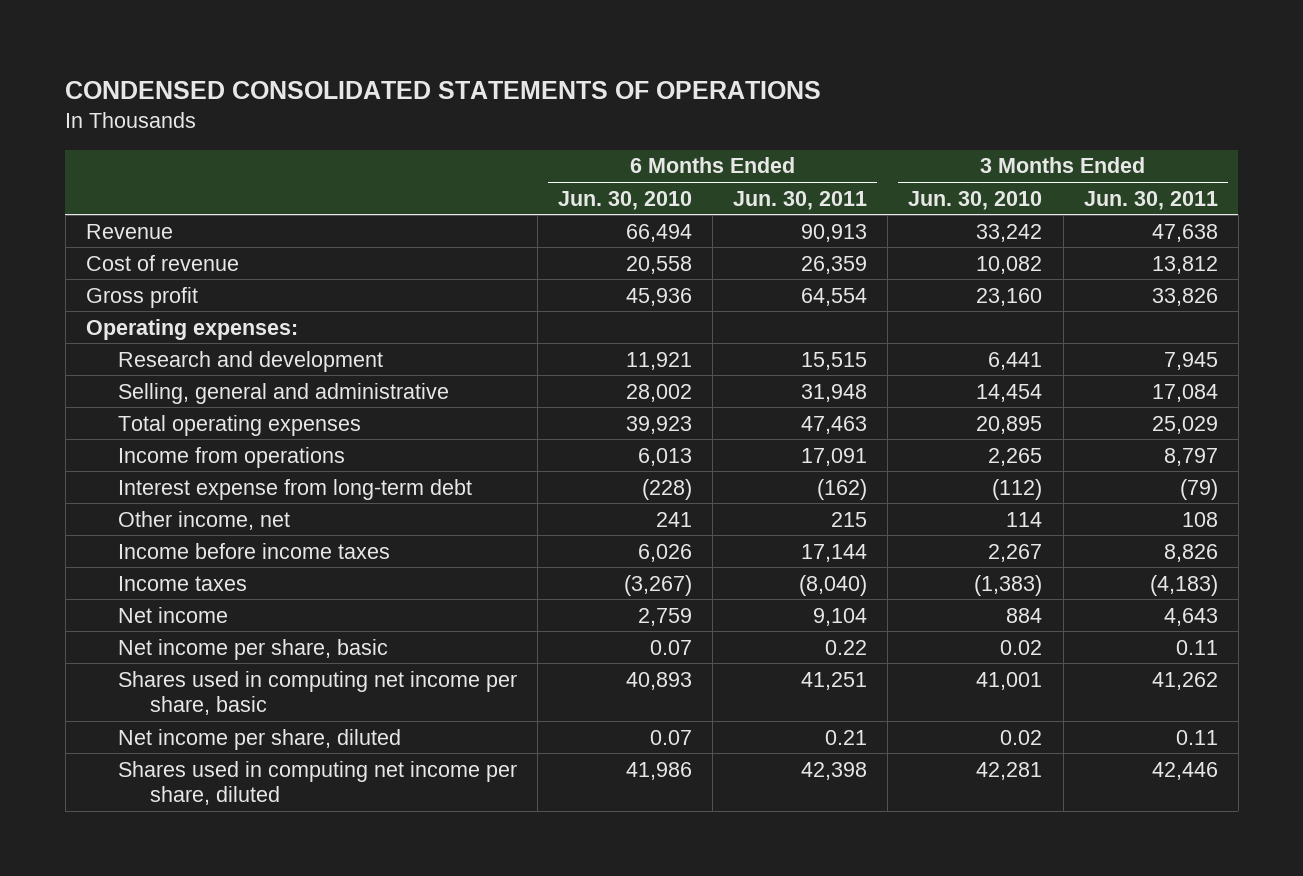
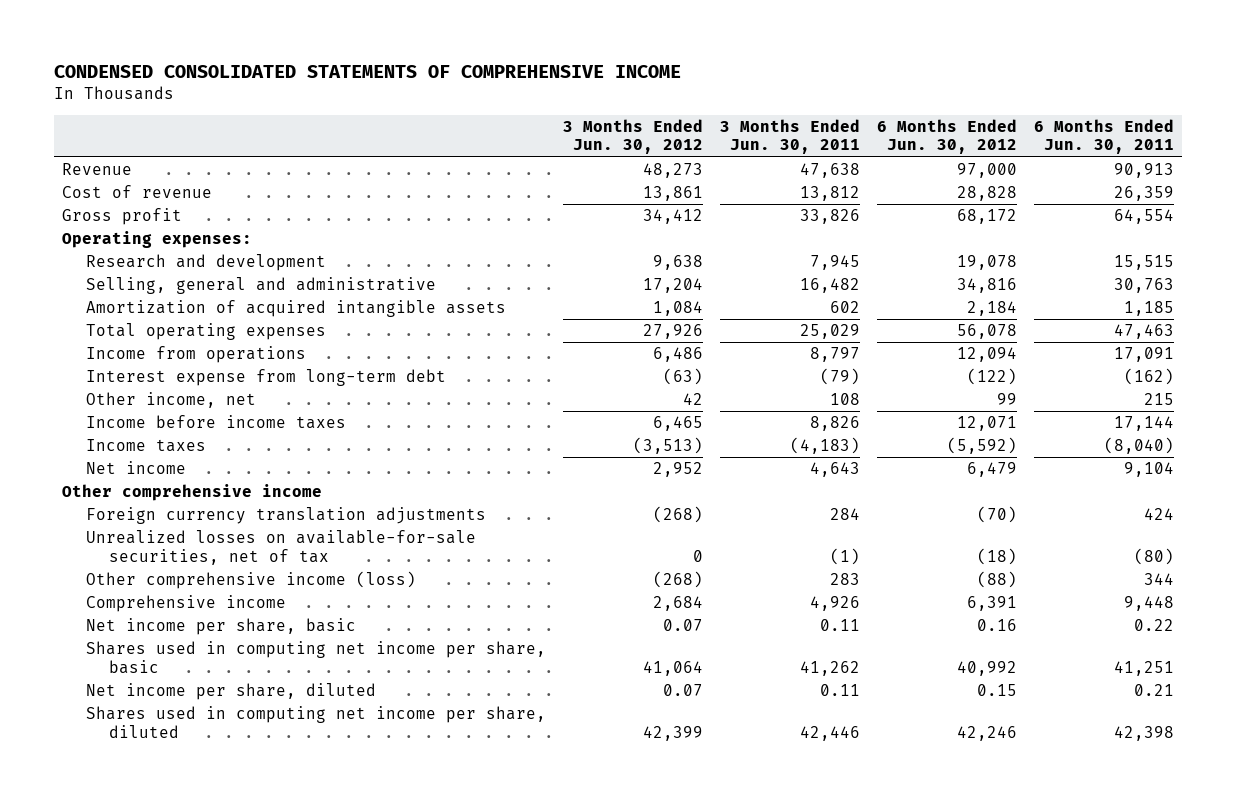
[65,80,822,99] CONDENSED CONSOLIDATED STATEMENTS OF OPERATIONS -> [53,65,681,79] CONDENSED CONSOLIDATED STATEMENTS OF COMPREHENSIVE INCOME
[557,190,692,210] Jun. 30, 2010 -> none
[908,190,1043,210] Jun. 30, 2010 -> none
none -> [562,118,703,155] 3 Months Ended Jun. 30, 2012
none -> [876,118,1017,155] 6 Months Ended Jun. 30, 2012
[801,383,868,402] 31,948 -> [1113,278,1174,294] 30,763
[1151,383,1218,402] 17,084 -> [799,278,860,294] 16,482
none -> [85,300,506,318] Amortization of acquired intangible assets
none -> [62,484,323,502] Other comprehensive income
none -> [85,507,486,525] Foreign currency translation adjustments
none -> [85,530,476,565] Unrealized losses on available-for-sale securities, net of tax
none -> [85,571,416,590] Other comprehensive income (loss)
none -> [85,595,286,613] Comprehensive income

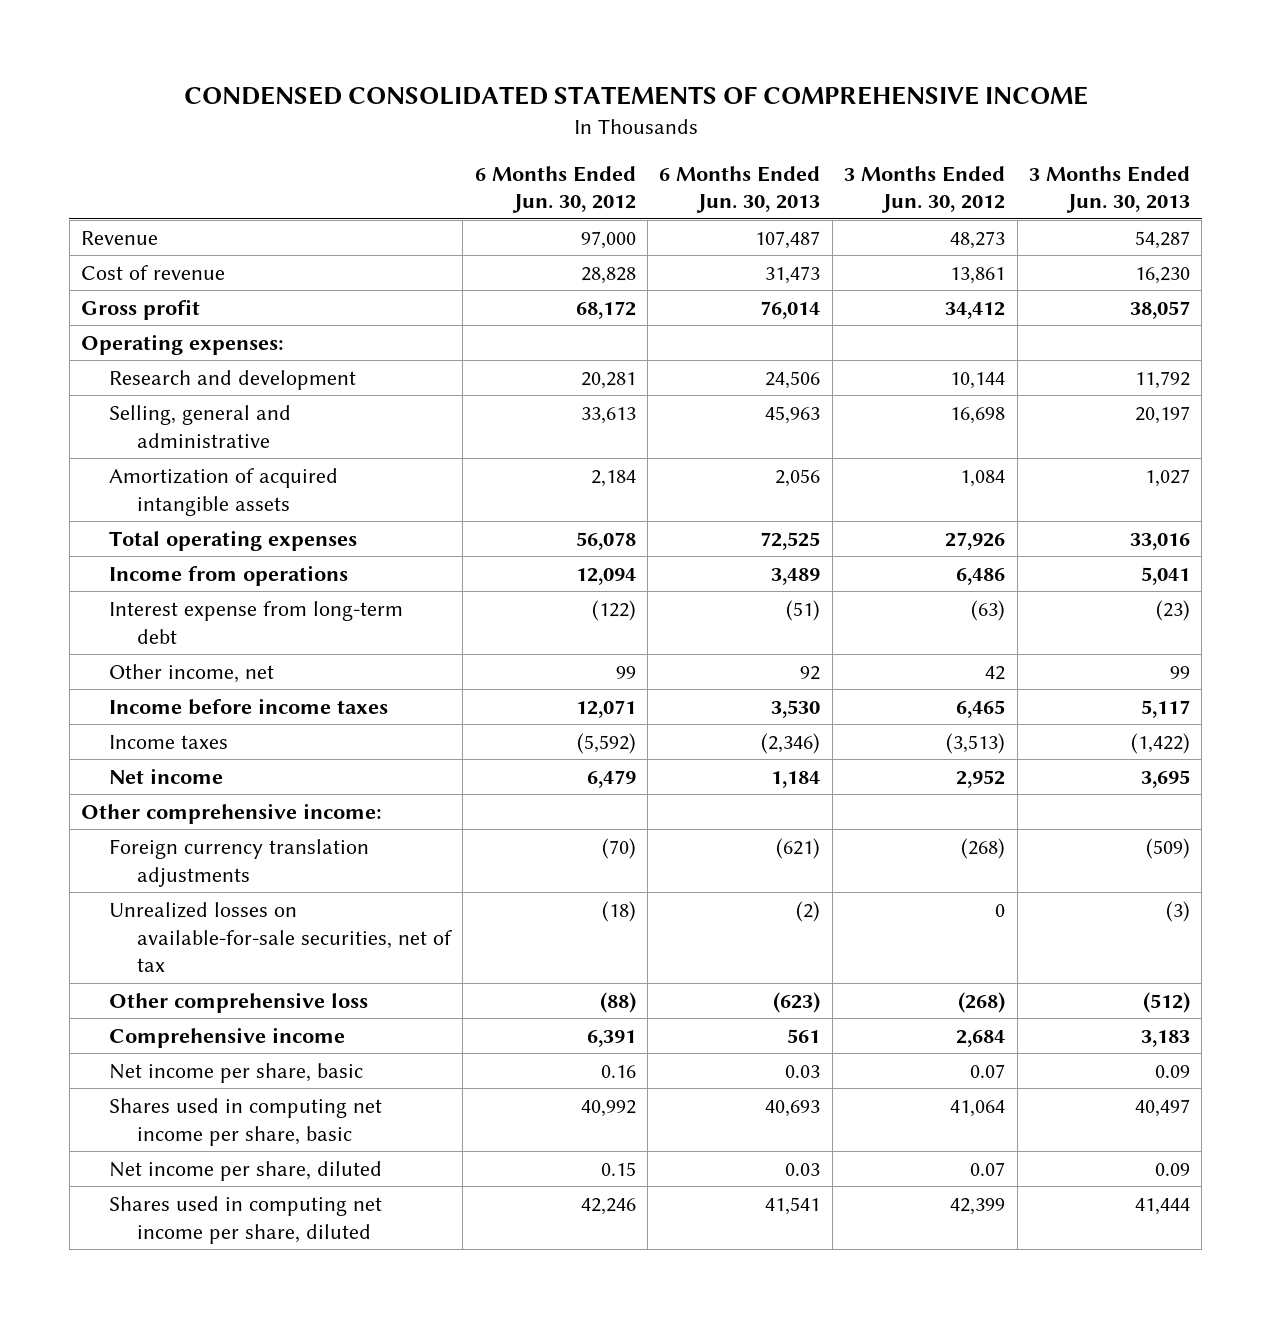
[719,118,860,155] 3 Months Ended Jun. 30, 2011 -> none
[1033,118,1174,155] 6 Months Ended Jun. 30, 2011 -> none
none -> [659,165,821,214] 6 Months Ended Jun. 30, 2013
none -> [1028,165,1190,214] 3 Months Ended Jun. 30, 2013
[652,255,703,271] 9,638 -> [950,371,1006,389] 10,144
[956,255,1017,271] 19,078 -> [580,371,636,389] 20,281
[642,278,703,294] 17,204 -> [950,406,1006,424] 16,698
[956,278,1017,294] 34,816 -> [580,406,636,424] 33,613
[62,484,323,502] Other comprehensive income -> [81,802,383,824] Other comprehensive income:
[85,571,416,590] Other comprehensive income (loss) -> [109,991,369,1013] Other comprehensive loss

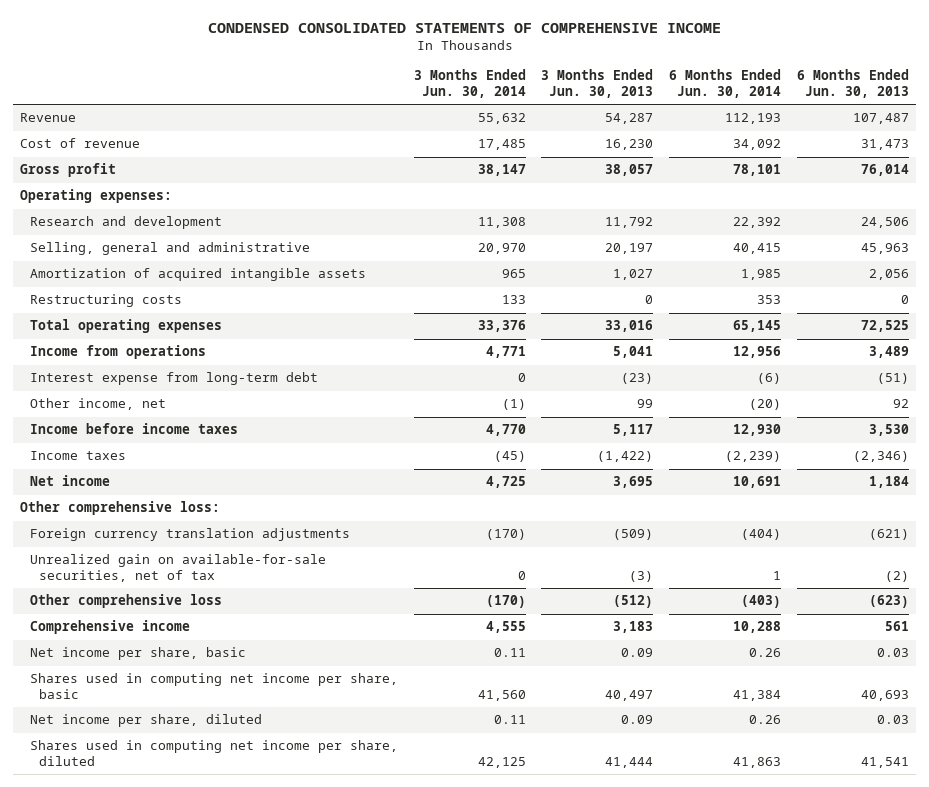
[474,165,636,214] 6 Months Ended Jun. 30, 2012 -> none
[844,165,1006,214] 3 Months Ended Jun. 30, 2012 -> none
none -> [413,69,526,98] 3 Months Ended Jun. 30, 2014
none -> [668,69,781,98] 6 Months Ended Jun. 30, 2014
none -> [29,294,182,308] Restructuring costs
[81,802,383,824] Other comprehensive income: -> [20,501,221,516] Other comprehensive loss:
[109,901,452,973] Unrealized losses on available-for-sale securities, net of tax -> [29,554,326,583] Unrealized gain on available-for-sale securities, net of tax

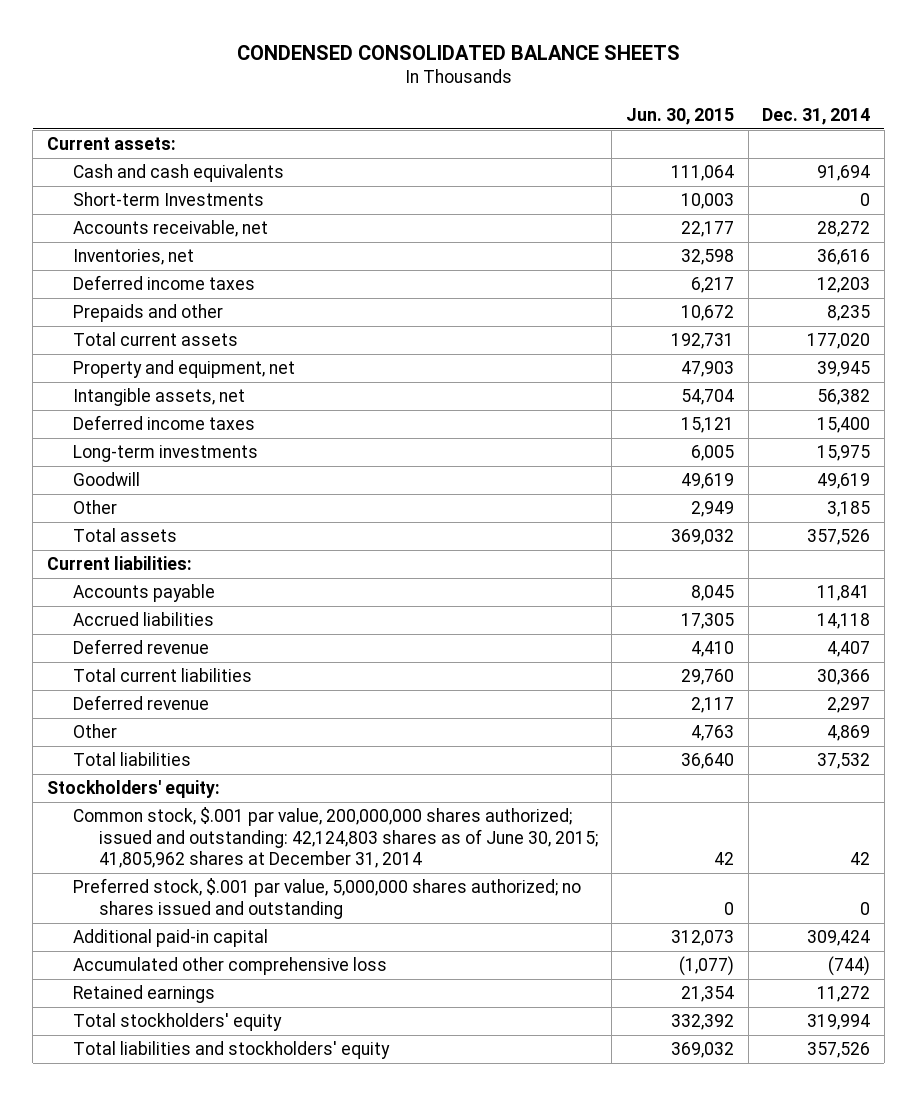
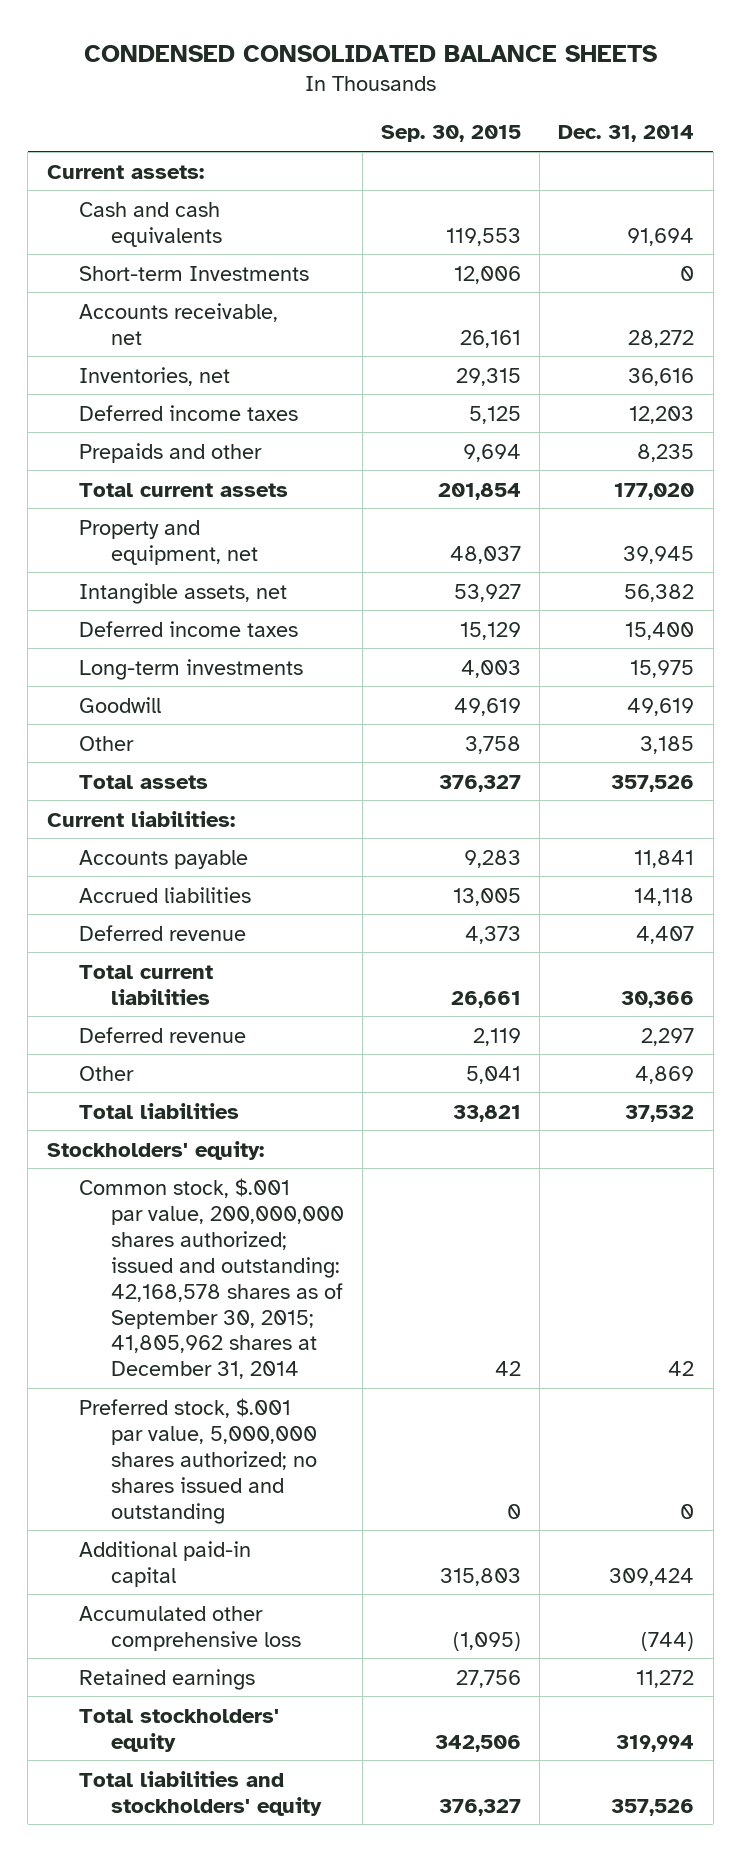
[625,108,734,126] Jun. 30, 2015 -> none
none -> [381,125,522,143] Sep. 30, 2015
[72,807,598,869] Common stock, $.001 par value, 200,000,000 shares authorized; issued and outstanding: 42,124,803 shares as of June 30, 2015; 41,805,962 shares at December 31, 2014 -> [78,1177,344,1380] Common stock, $.001 par value, 200,000,000 shares authorized; issued and outstanding: 42,168,578 shares as of September 30, 2015; 41,805,962 shares at December 31, 2014

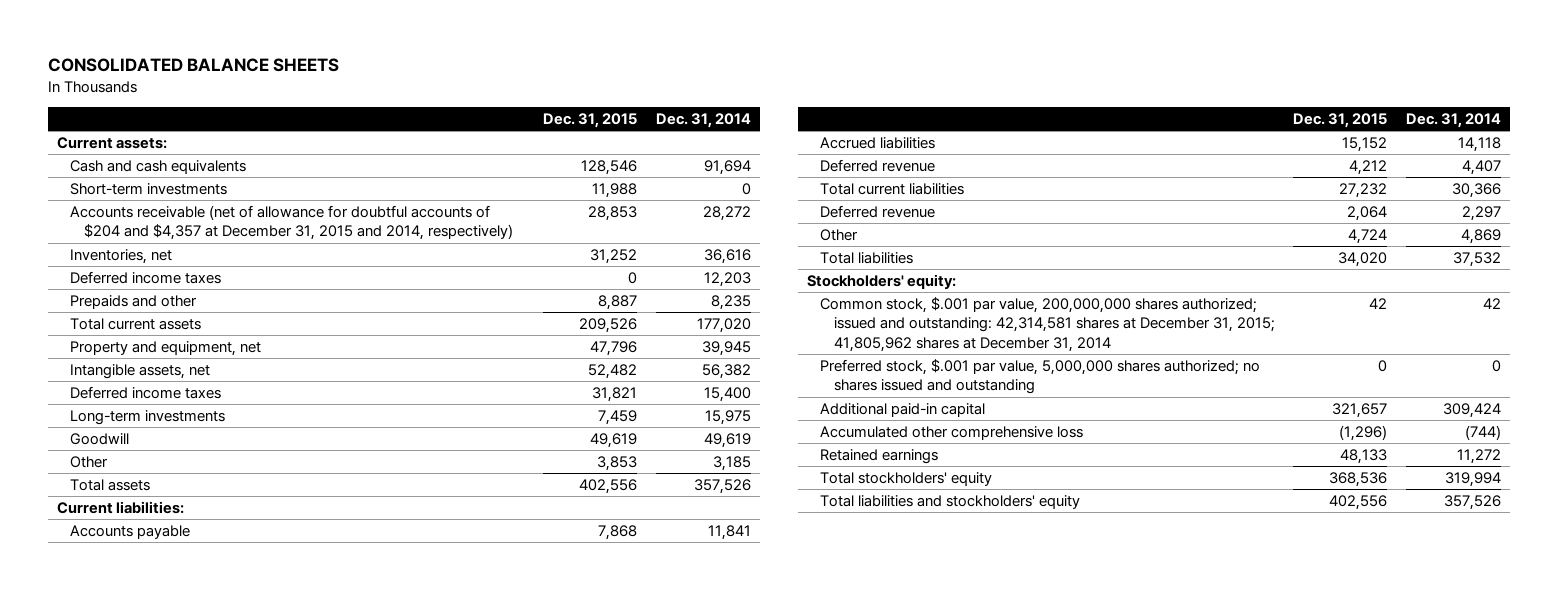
[83,44,657,62] CONDENSED CONSOLIDATED BALANCE SHEETS -> [47,58,339,73] CONSOLIDATED BALANCE SHEETS
[381,125,522,143] Sep. 30, 2015 -> none
none -> [543,112,638,128] Dec. 31, 2015
[78,265,309,281] Short-term Investments -> [70,182,228,195] Short-term investments
[78,302,278,345] Accounts receivable, net -> [70,204,513,241] Accounts receivable (net of allowance for doubtful accounts of $204 and $4,357 at December 31, 2015 and 2014, respectively)
[78,1177,344,1380] Common stock, $.001 par value, 200,000,000 shares authorized; issued and outstanding: 42,168,578 shares as of September 30, 2015; 41,805,962 shares at December 31, 2014 -> [820,296,1275,352] Common stock, $.001 par value, 200,000,000 shares authorized; issued and outstanding: 42,314,581 shares at December 31, 2015; 41,805,962 shares at December 31, 2014

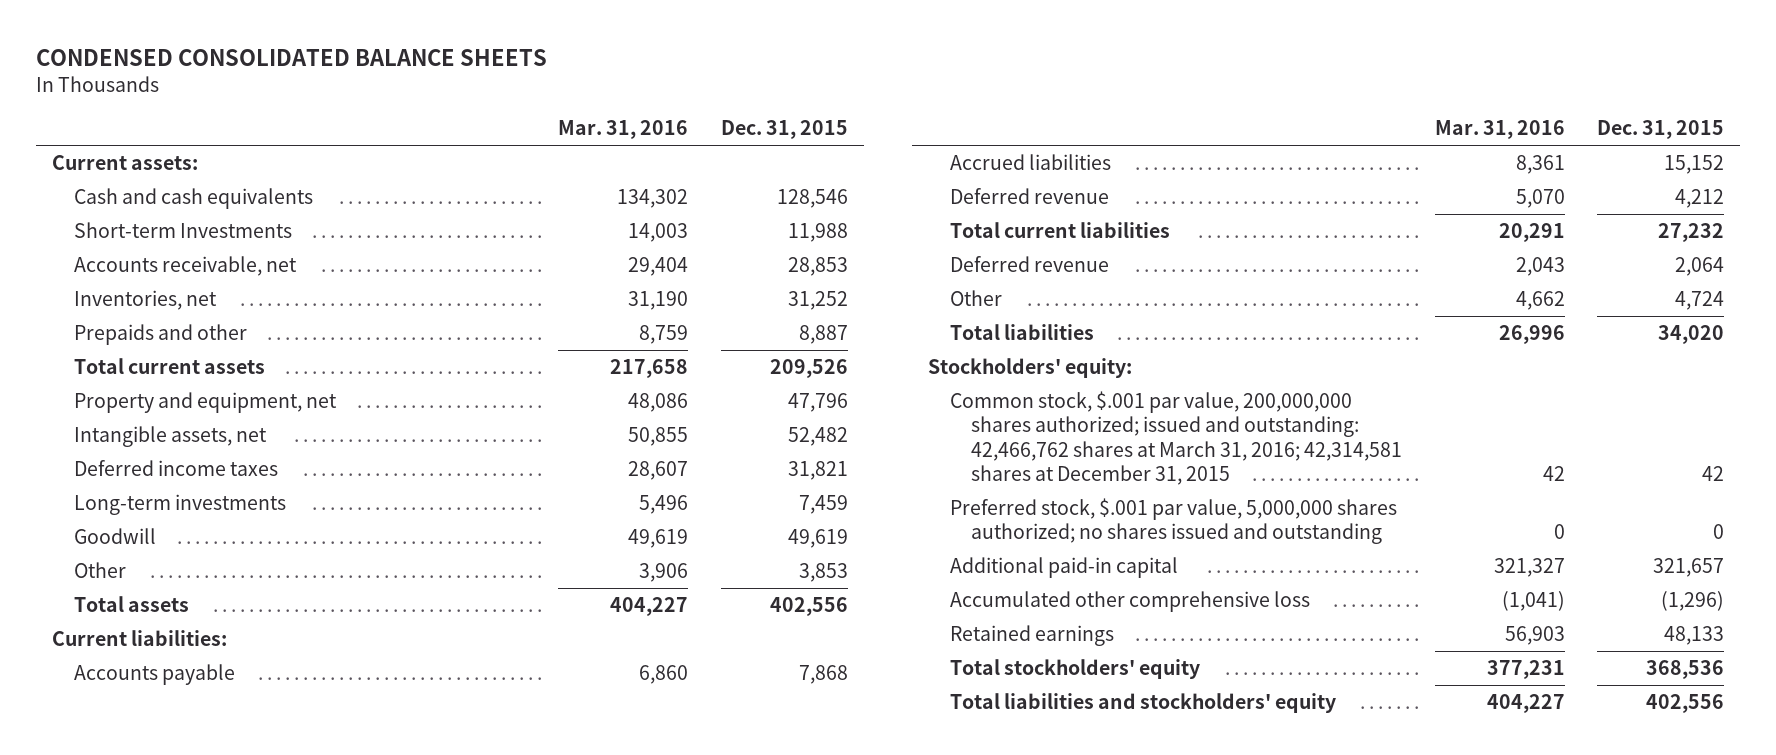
[47,58,339,73] CONSOLIDATED BALANCE SHEETS -> [35,48,547,66] CONDENSED CONSOLIDATED BALANCE SHEETS
[655,112,751,128] Dec. 31, 2014 -> none
none -> [558,120,689,140] Mar. 31, 2016
[70,182,228,195] Short-term investments -> [73,222,292,239] Short-term Investments
[70,204,513,241] Accounts receivable (net of allowance for doubtful accounts of $204 and $4,357 at December 31, 2015 and 2014, respectively) -> [73,256,297,277] Accounts receivable, net
[70,270,222,284] Deferred income taxes -> none
[820,296,1275,352] Common stock, $.001 par value, 200,000,000 shares authorized; issued and outstanding: 42,314,581 shares at December 31, 2015; 41,805,962 shares at December 31, 2014 -> [949,391,1403,486] Common stock, $.001 par value, 200,000,000 shares authorized; issued and outstanding: 42,466,762 shares at March 31, 2016; 42,314,581 shares at December 31, 2015

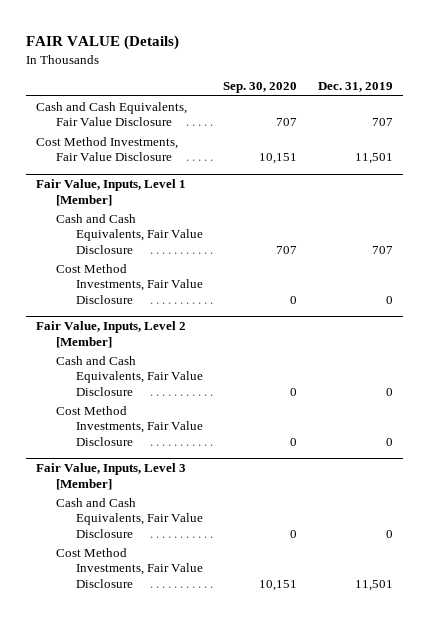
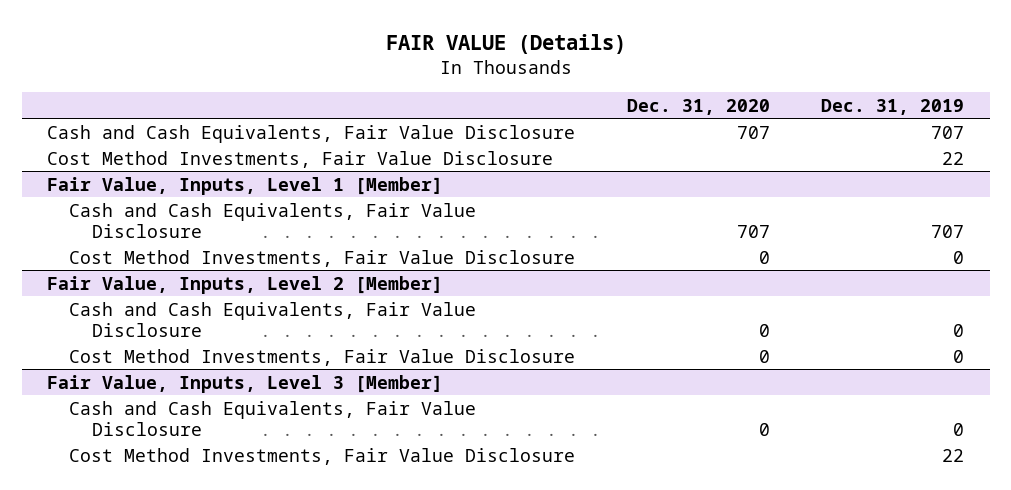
[223,82,298,94] Sep. 30, 2020 -> none
none -> [626,98,770,115] Dec. 31, 2020
[354,153,393,165] 11,501 -> [942,151,965,165] 22
[354,579,393,591] 11,501 -> [942,448,965,462] 22

